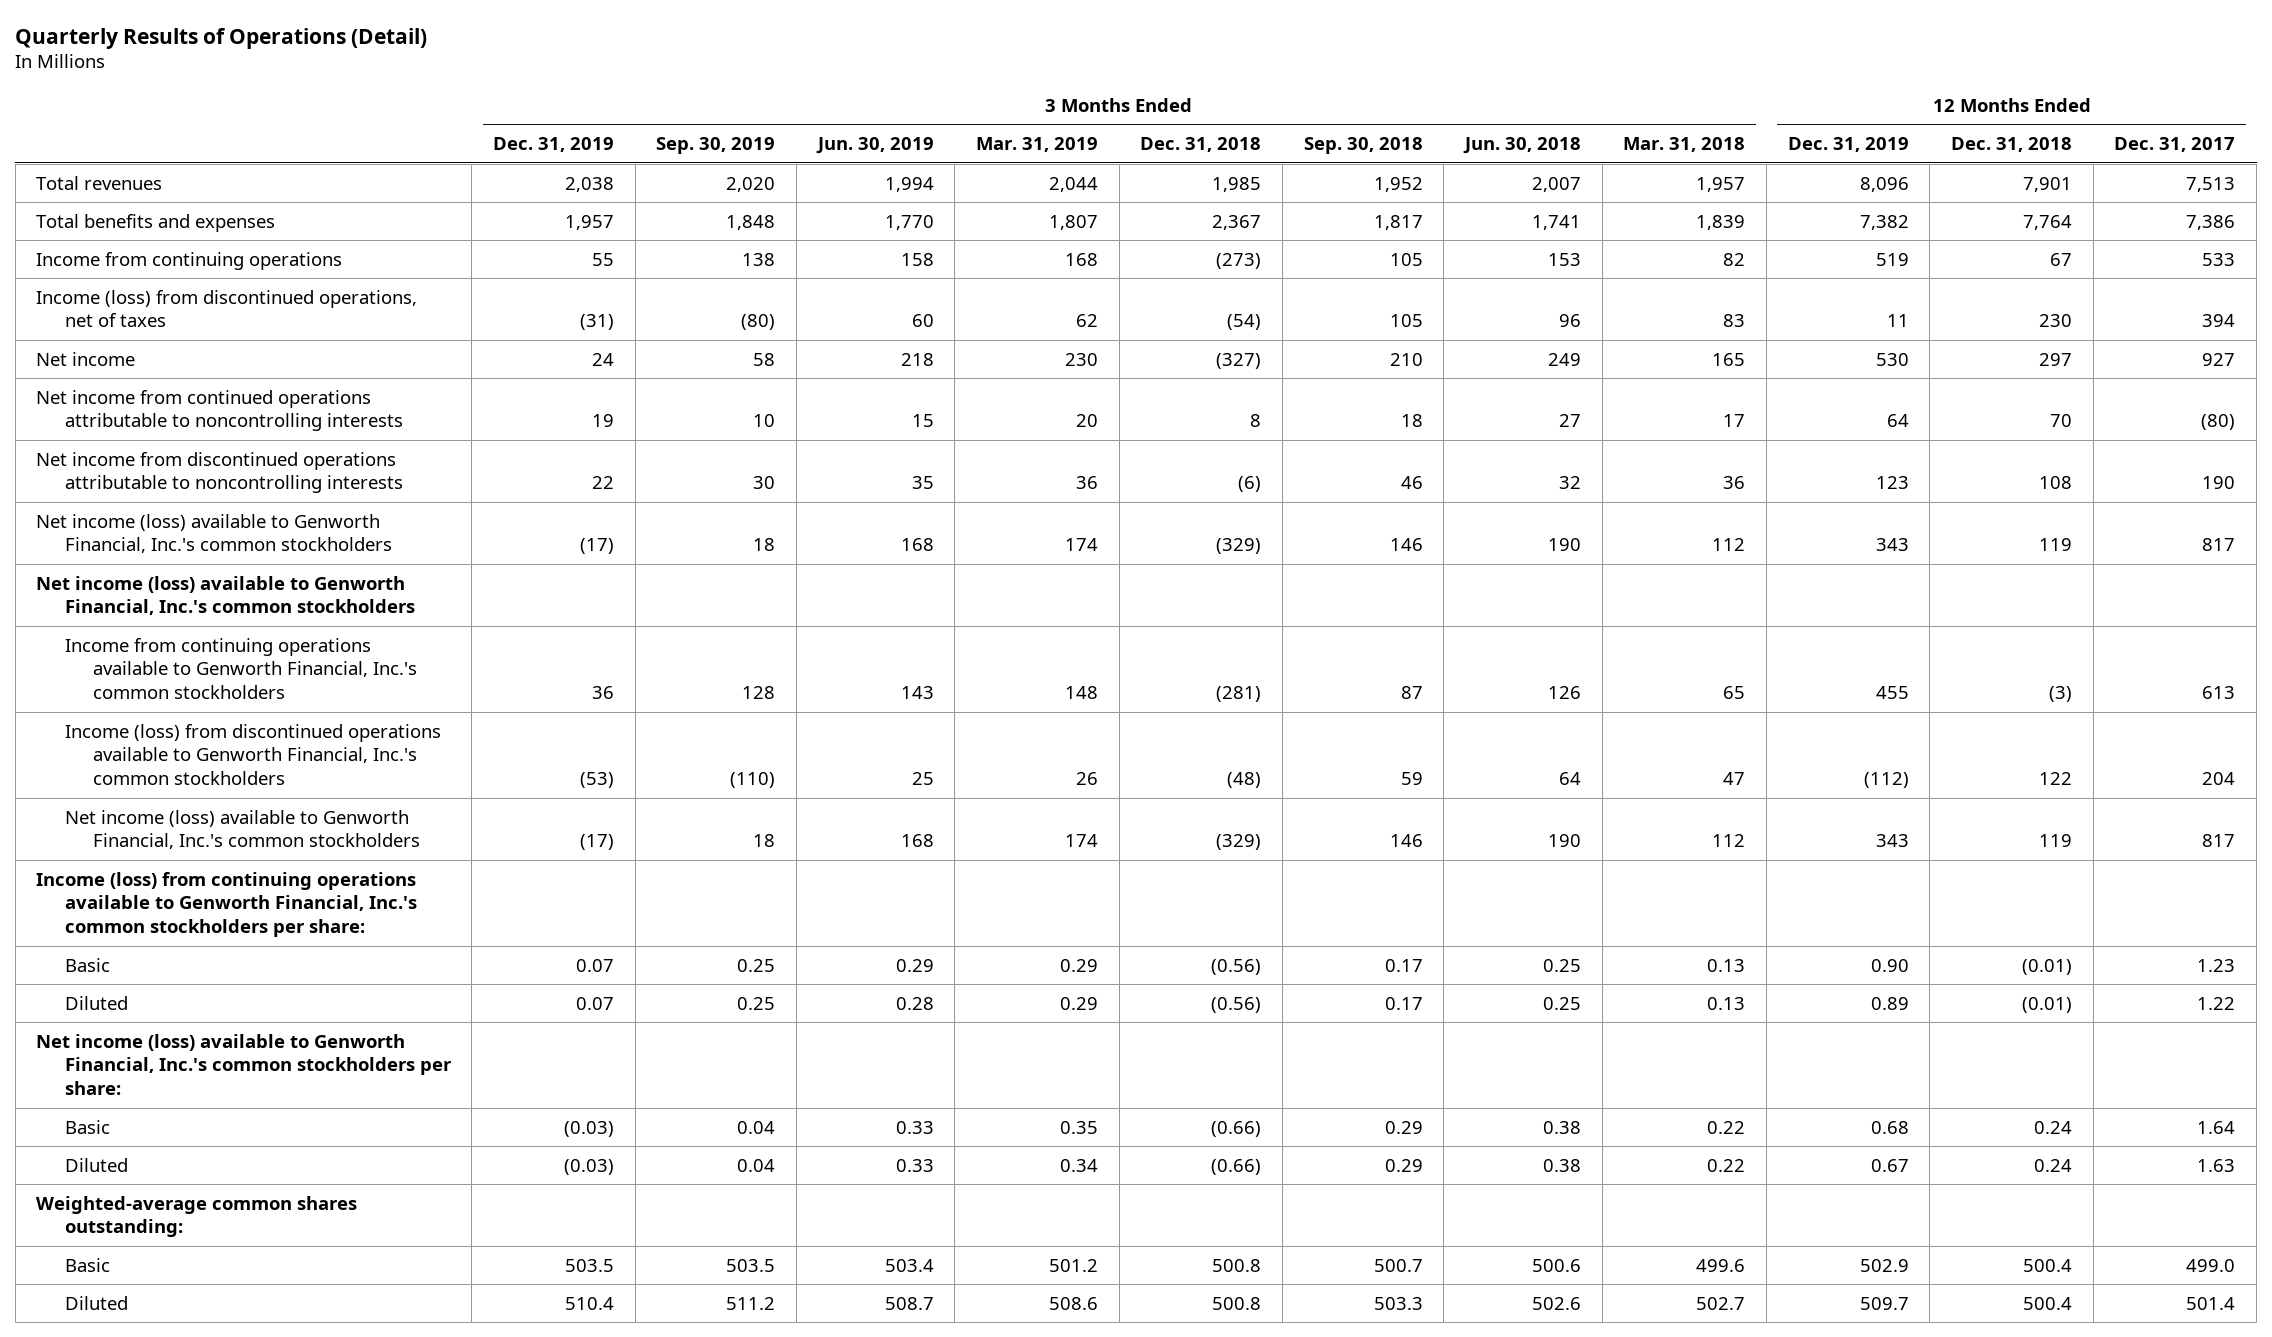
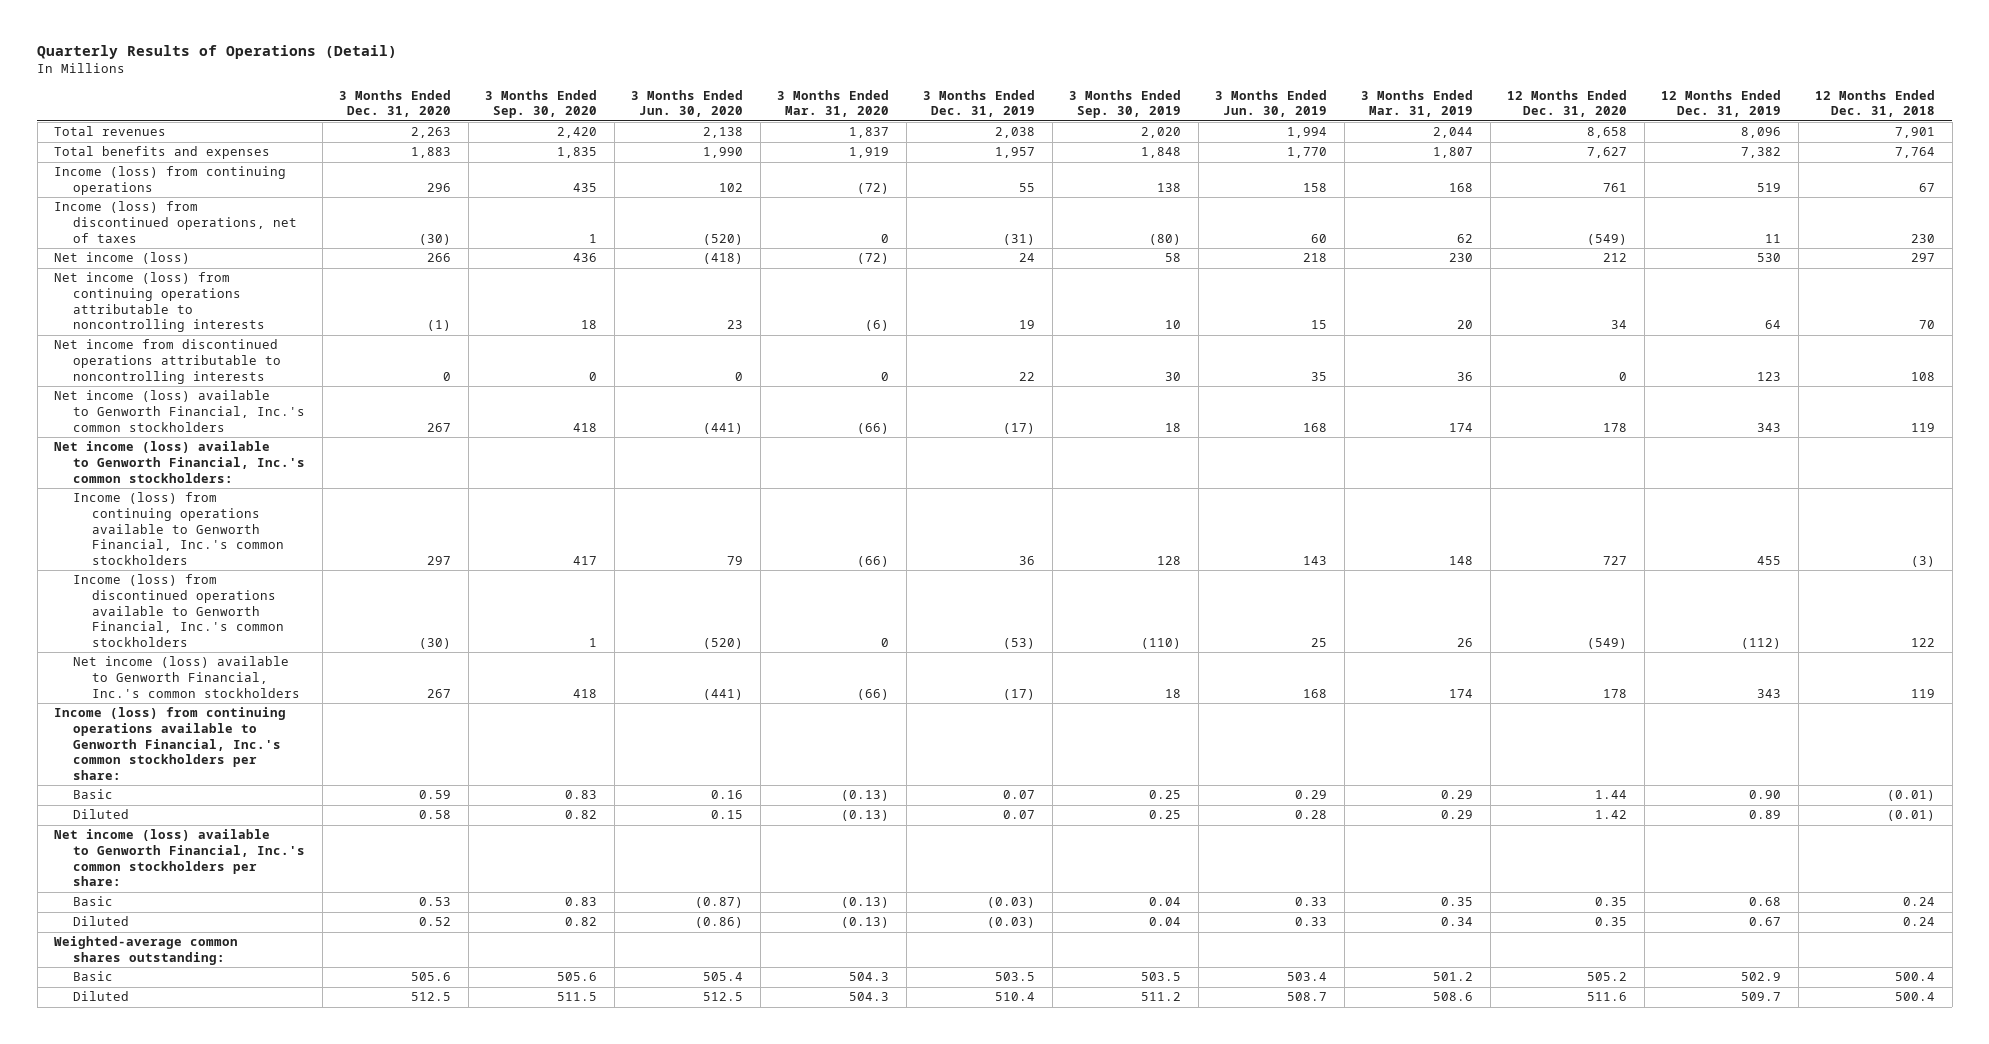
[1140,137,1262,153] Dec. 31, 2018 -> none
[1303,137,1423,155] Sep. 30, 2018 -> none
[1463,137,1582,155] Jun. 30, 2018 -> none
[1623,137,1746,153] Mar. 31, 2018 -> none
[2114,137,2236,153] Dec. 31, 2017 -> none
none -> [339,89,452,118] 3 Months Ended Dec. 31, 2020
none -> [485,89,598,119] 3 Months Ended Sep. 30, 2020
none -> [631,89,744,118] 3 Months Ended Jun. 30, 2020
none -> [777,89,890,118] 3 Months Ended Mar. 31, 2020
none -> [1507,89,1628,118] 12 Months Ended Dec. 31, 2020
[36,251,343,270] Income from continuing operations -> [54,166,287,195] Income (loss) from continuing operations
[36,351,136,366] Net income -> [54,252,191,265] Net income (loss)
[36,389,403,432] Net income from continued operations attributable to noncontrolling interests -> [54,272,266,333] Net income (loss) from continuing operations attributable to noncontrolling interests
[36,575,415,616] Net income (loss) available to Genworth Financial, Inc.'s common stockholders -> [54,441,306,483] Net income (loss) available to Genworth Financial, Inc.'s common stockholders:
[64,637,418,700] Income from continuing operations available to Genworth Financial, Inc.'s common stockholders -> [73,492,285,565] Income (loss) from continuing operations available to Genworth Financial, Inc.'s common stockholders

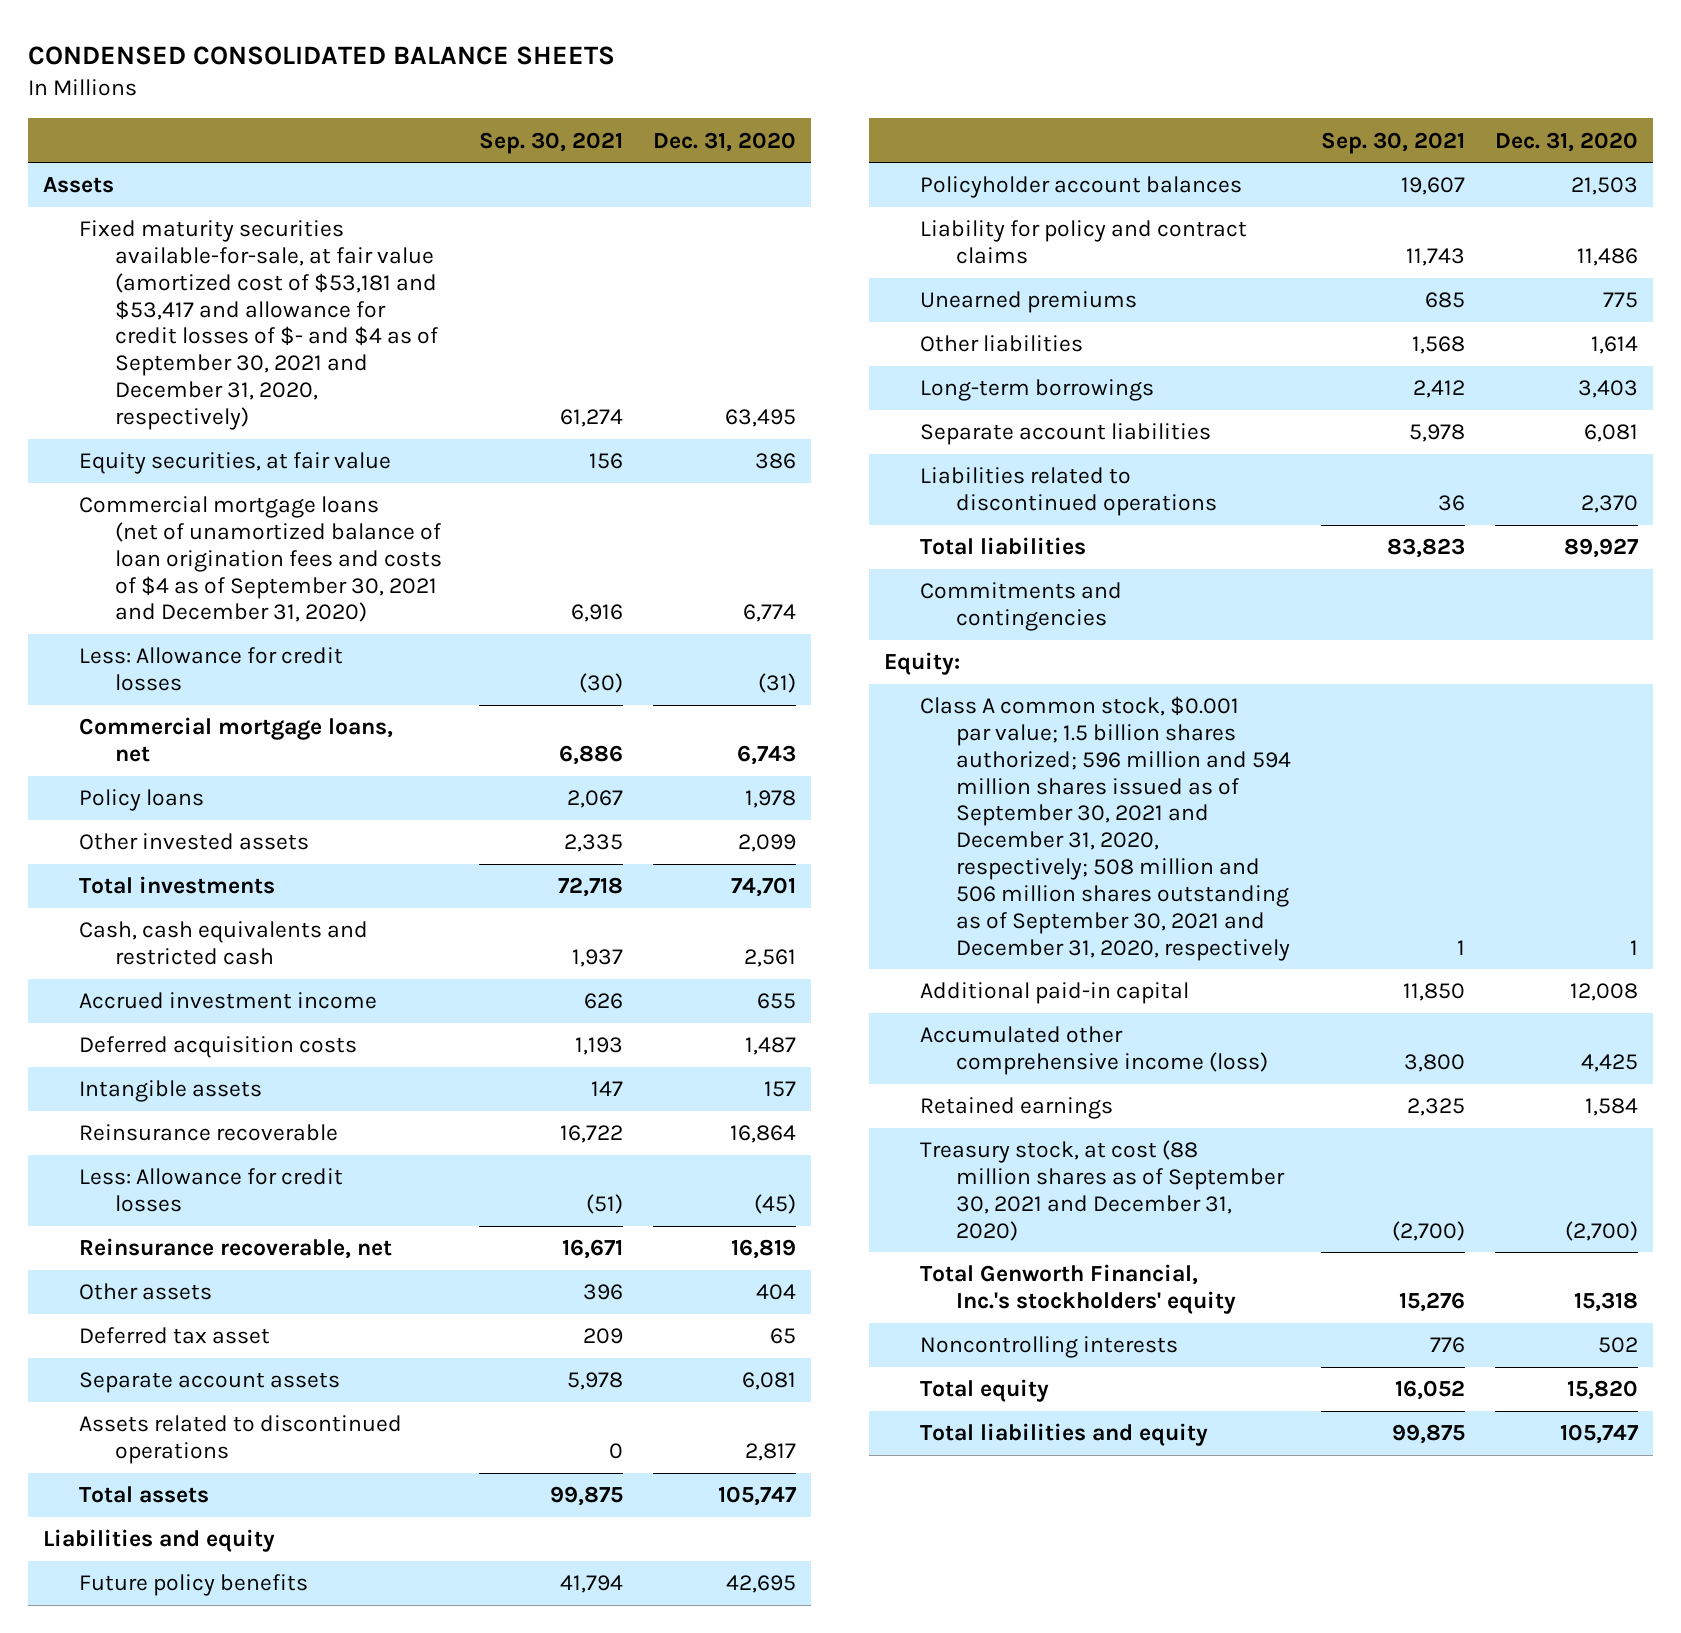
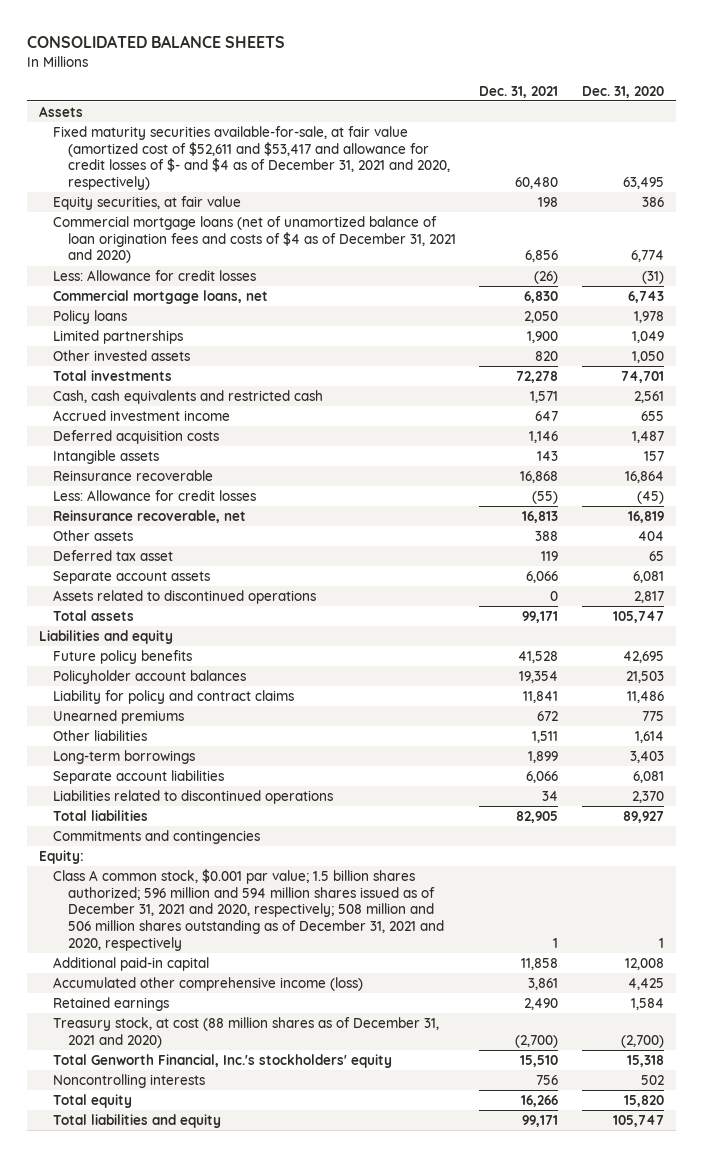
[27,45,615,65] CONDENSED CONSOLIDATED BALANCE SHEETS -> [27,35,286,49] CONSOLIDATED BALANCE SHEETS
[479,131,624,154] Sep. 30, 2021 -> none
none -> [479,85,559,98] Dec. 31, 2021
[78,220,438,430] Fixed maturity securities available-for-sale, at fair value (amortized cost of $53,181 and $53,417 and allowance for credit losses of $- and $4 as of September 30, 2021 and December 31, 2020, respectively) -> [53,125,450,190] Fixed maturity securities available-for-sale, at fair value (amortized cost of $52,611 and $53,417 and allowance for credit losses of $- and $4 as of December 31, 2021 and 2020, respectively)
[78,496,442,623] Commercial mortgage loans (net of unamortized balance of loan origination fees and costs of $4 as of September 30, 2021 and December 31, 2020) -> [53,215,456,264] Commercial mortgage loans (net of unamortized balance of loan origination fees and costs of $4 as of December 31, 2021 and 2020)
none -> [53,329,184,344] Limited partnerships
[738,834,797,853] 2,099 -> [632,350,665,363] 1,050
[920,696,1292,961] Class A common stock, $0.001 par value; 1.5 billion shares authorized; 596 million and 594 million shares issued as of September 30, 2021 and December 31, 2020, respectively; 508 million and 506 million shares outstanding as of September 30, 2021 and December 31, 2020, respectively -> [53,868,444,951] Class A common stock, $0.001 par value; 1.5 billion shares authorized; 596 million and 594 million shares issued as of December 31, 2021 and 2020, respectively; 508 million and 506 million shares outstanding as of December 31, 2021 and 2020, respectively
[920,1140,1286,1241] Treasury stock, at cost (88 million shares as of September 30, 2021 and December 31, 2020) -> [53,1016,440,1048] Treasury stock, at cost (88 million shares as of December 31, 2021 and 2020)

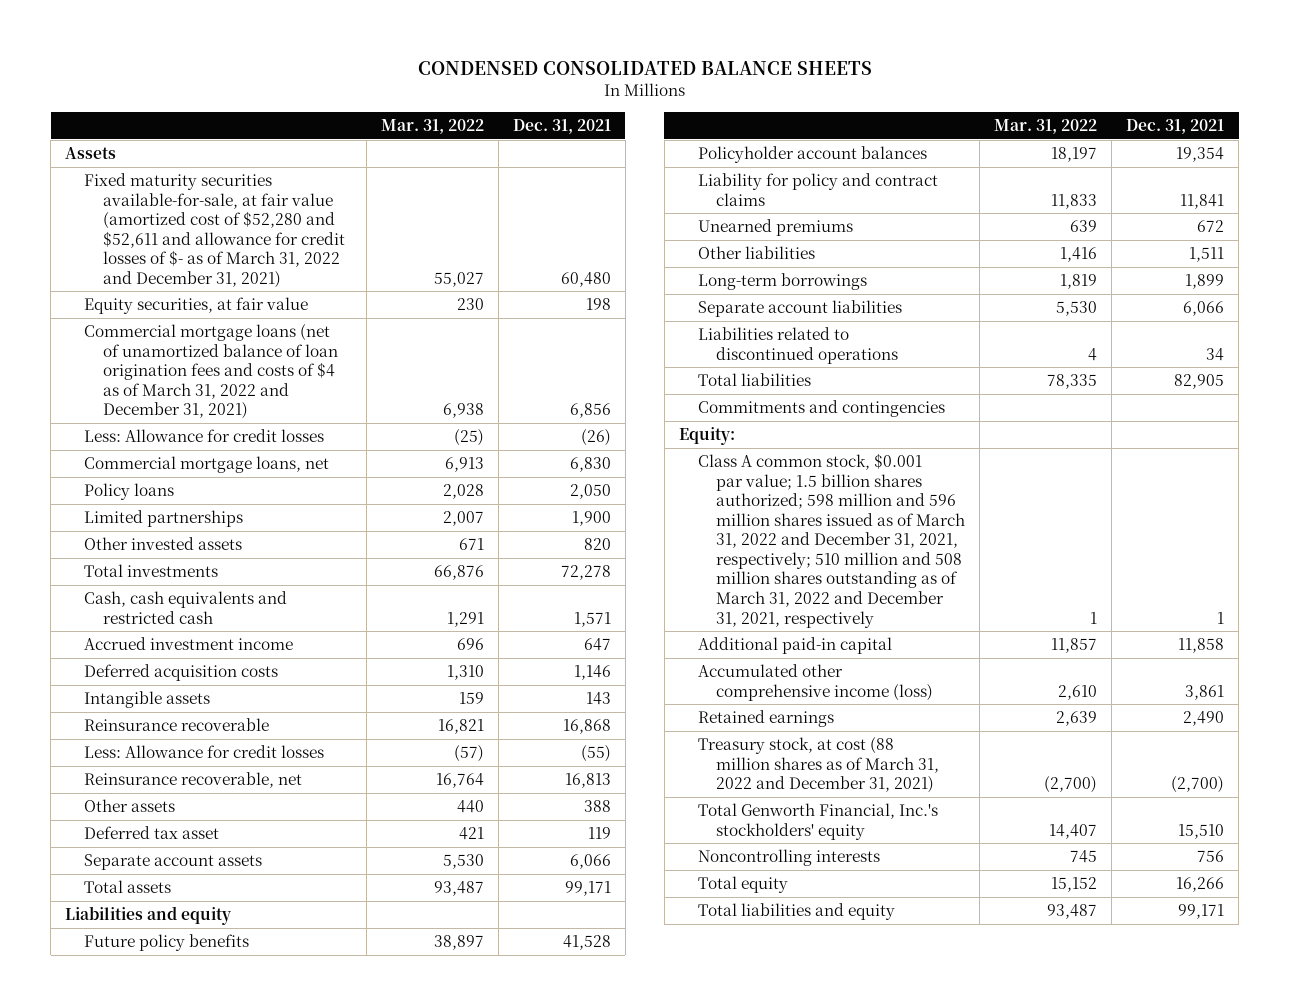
[27,35,286,49] CONSOLIDATED BALANCE SHEETS -> [417,61,872,76] CONDENSED CONSOLIDATED BALANCE SHEETS
[582,85,665,98] Dec. 31, 2020 -> none
none -> [380,118,484,134] Mar. 31, 2022
[53,125,450,190] Fixed maturity securities available-for-sale, at fair value (amortized cost of $52,611 and $53,417 and allowance for credit losses of $- and $4 as of December 31, 2021 and 2020, respectively) -> [84,173,346,288] Fixed maturity securities available-for-sale, at fair value (amortized cost of $52,280 and $52,611 and allowance for credit losses of $- as of March 31, 2022 and December 31, 2021)
[53,215,456,264] Commercial mortgage loans (net of unamortized balance of loan origination fees and costs of $4 as of December 31, 2021 and 2020) -> [84,324,339,420] Commercial mortgage loans (net of unamortized balance of loan origination fees and costs of $4 as of March 31, 2022 and December 31, 2021)
[53,589,317,604] Assets related to discontinued operations -> none
[53,868,444,951] Class A common stock, $0.001 par value; 1.5 billion shares authorized; 596 million and 594 million shares issued as of December 31, 2021 and 2020, respectively; 508 million and 506 million shares outstanding as of December 31, 2021 and 2020, respectively -> [697,453,966,628] Class A common stock, $0.001 par value; 1.5 billion shares authorized; 598 million and 596 million shares issued as of March 31, 2022 and December 31, 2021, respectively; 510 million and 508 million shares outstanding as of March 31, 2022 and December 31, 2021, respectively
[53,1016,440,1048] Treasury stock, at cost (88 million shares as of December 31, 2021 and 2020) -> [697,737,940,794] Treasury stock, at cost (88 million shares as of March 31, 2022 and December 31, 2021)

